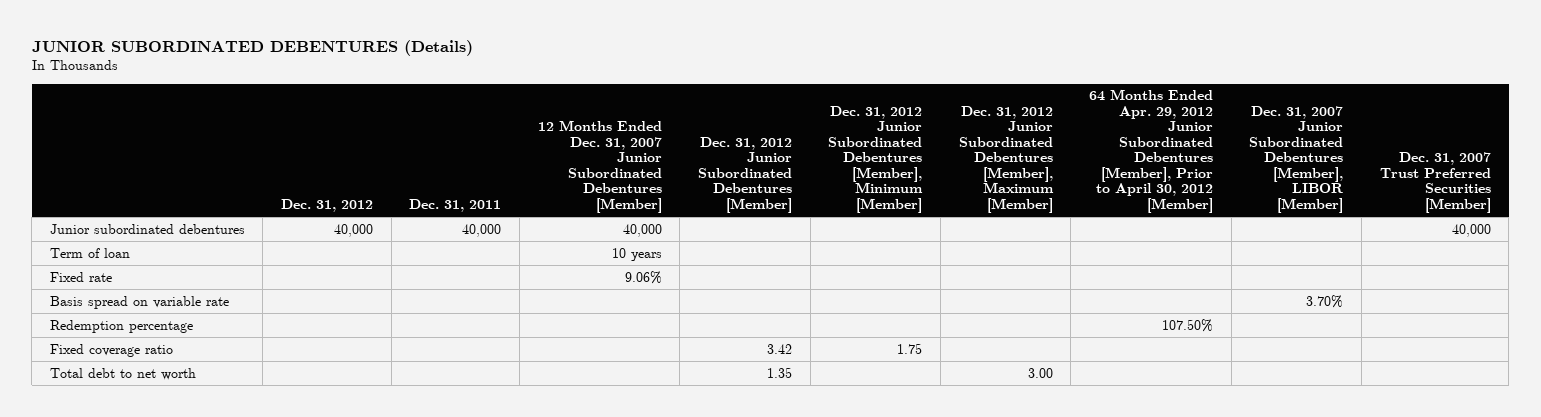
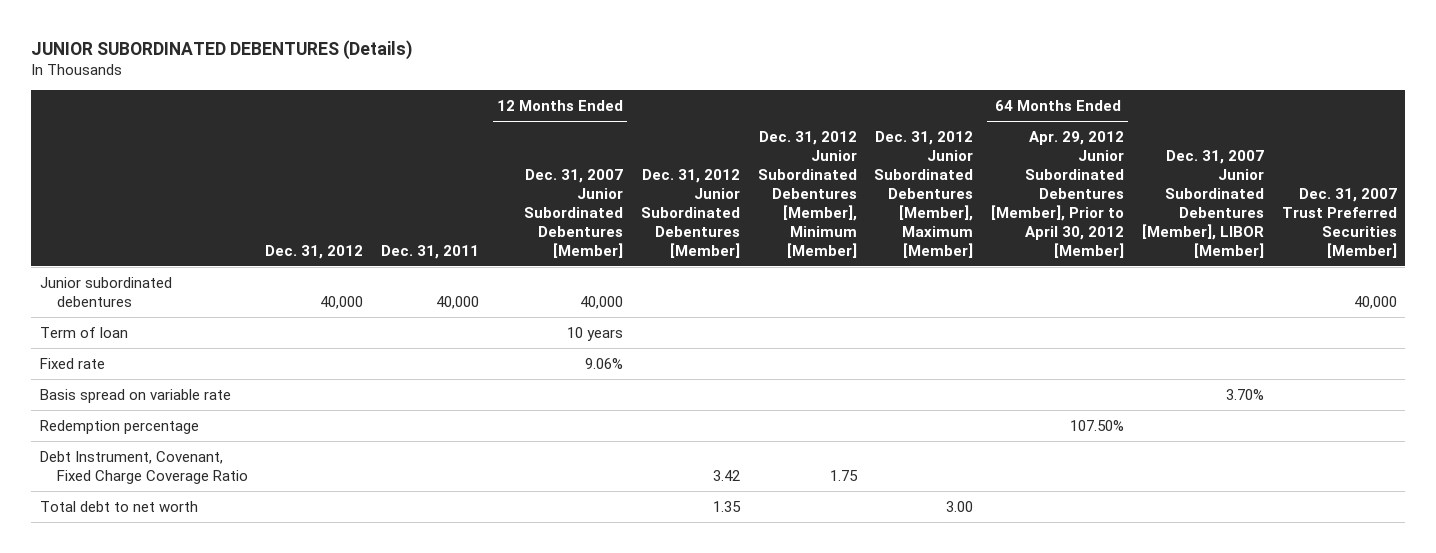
[49,343,173,357] Fixed coverage ratio -> [39,450,248,484] Debt Instrument, Covenant, Fixed Charge Coverage Ratio

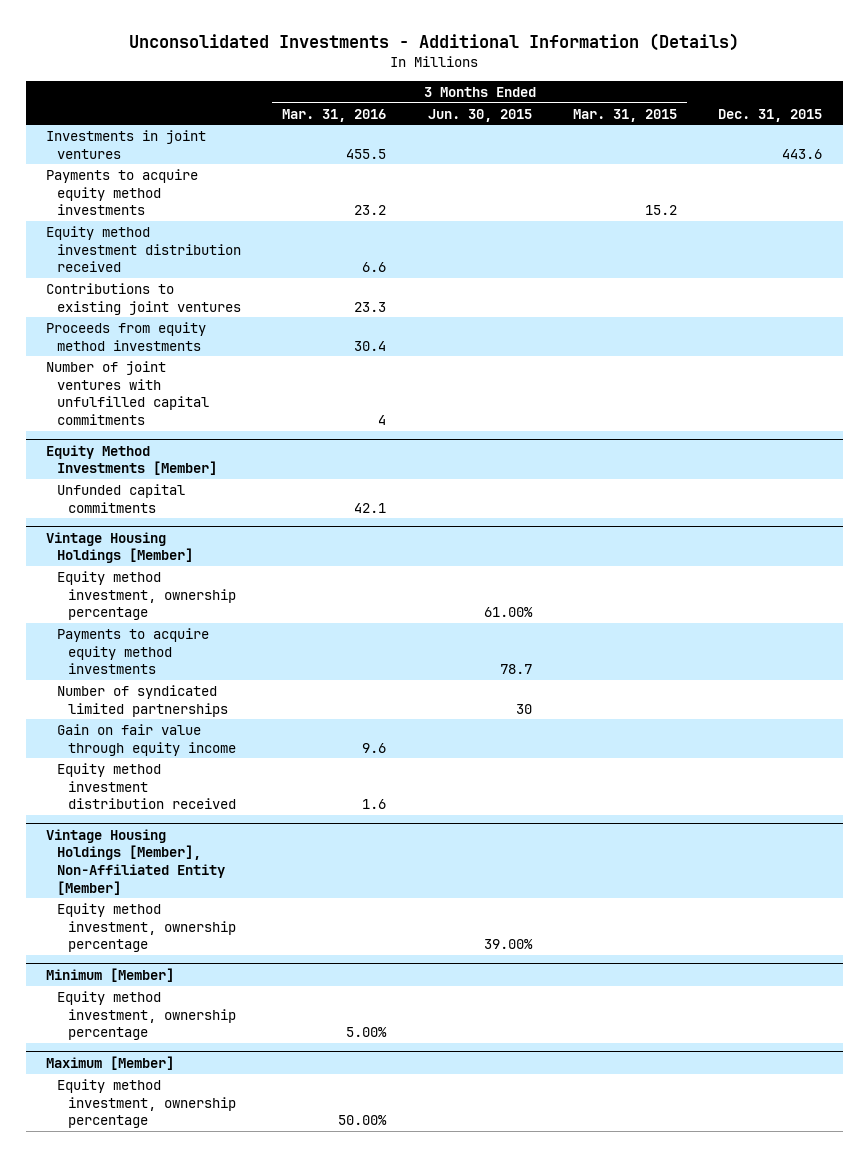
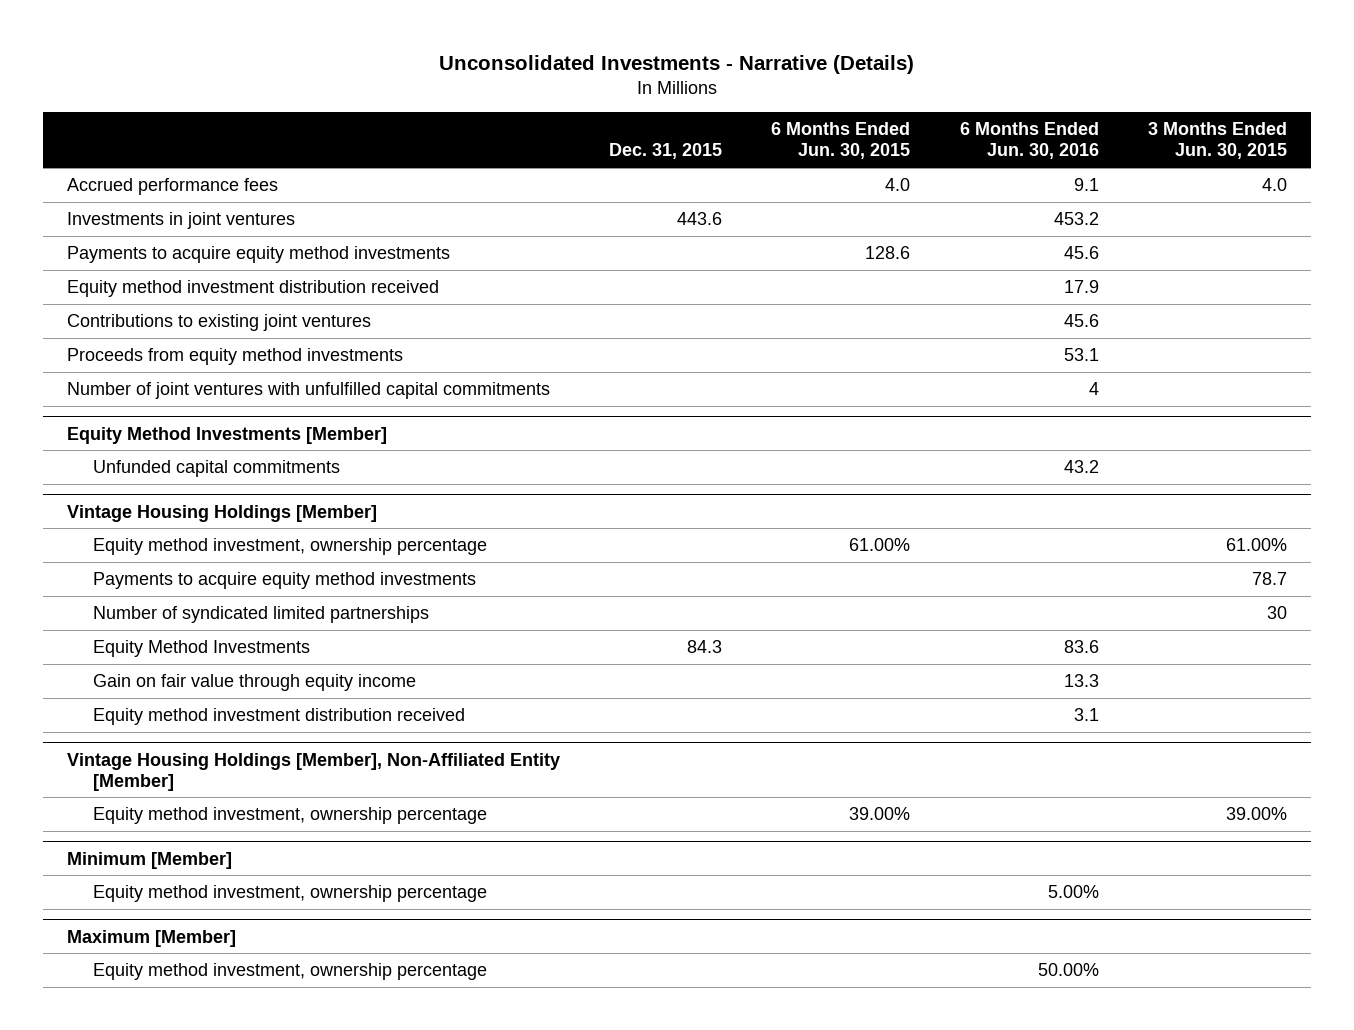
[129,32,740,51] Unconsolidated Investments - Additional Information (Details) -> [438,55,914,75] Unconsolidated Investments - Narrative (Details)
[282,108,387,122] Mar. 31, 2016 -> none
[572,108,677,122] Mar. 31, 2015 -> none
none -> [771,122,911,160] 6 Months Ended Jun. 30, 2015
none -> [959,122,1099,160] 6 Months Ended Jun. 30, 2016
none -> [67,177,279,195] Accrued performance fees
none -> [93,639,311,657] Equity Method Investments

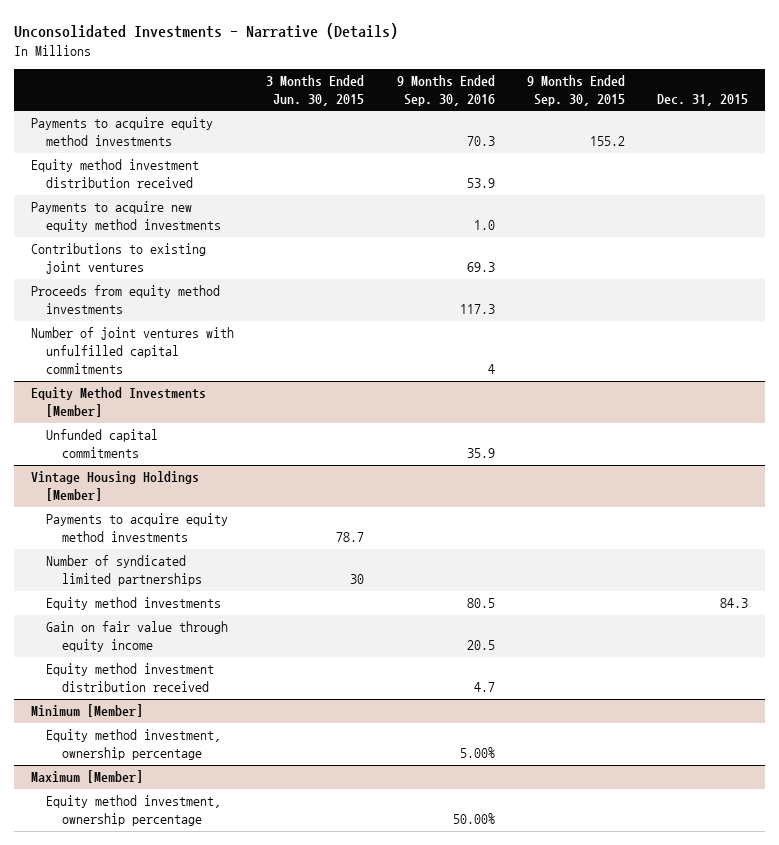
[771,122,911,160] 6 Months Ended Jun. 30, 2015 -> none
[959,122,1099,160] 6 Months Ended Jun. 30, 2016 -> none
none -> [396,75,495,106] 9 Months Ended Sep. 30, 2016
none -> [526,75,625,106] 9 Months Ended Sep. 30, 2015
[67,177,279,195] Accrued performance fees -> none
[67,211,296,229] Investments in joint ventures -> none
none -> [30,201,222,233] Payments to acquire new equity method investments
[93,537,488,555] Equity method investment, ownership percentage -> none
[93,639,311,657] Equity Method Investments -> [46,597,222,611] Equity method investments
[67,752,561,791] Vintage Housing Holdings [Member], Non-Affiliated Entity [Member] -> none
[93,806,488,824] Equity method investment, ownership percentage -> none

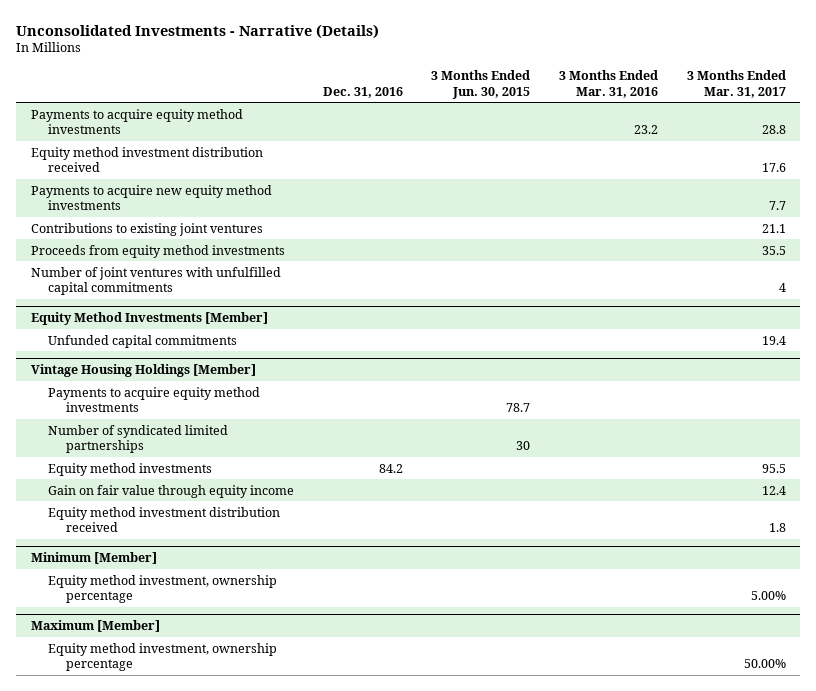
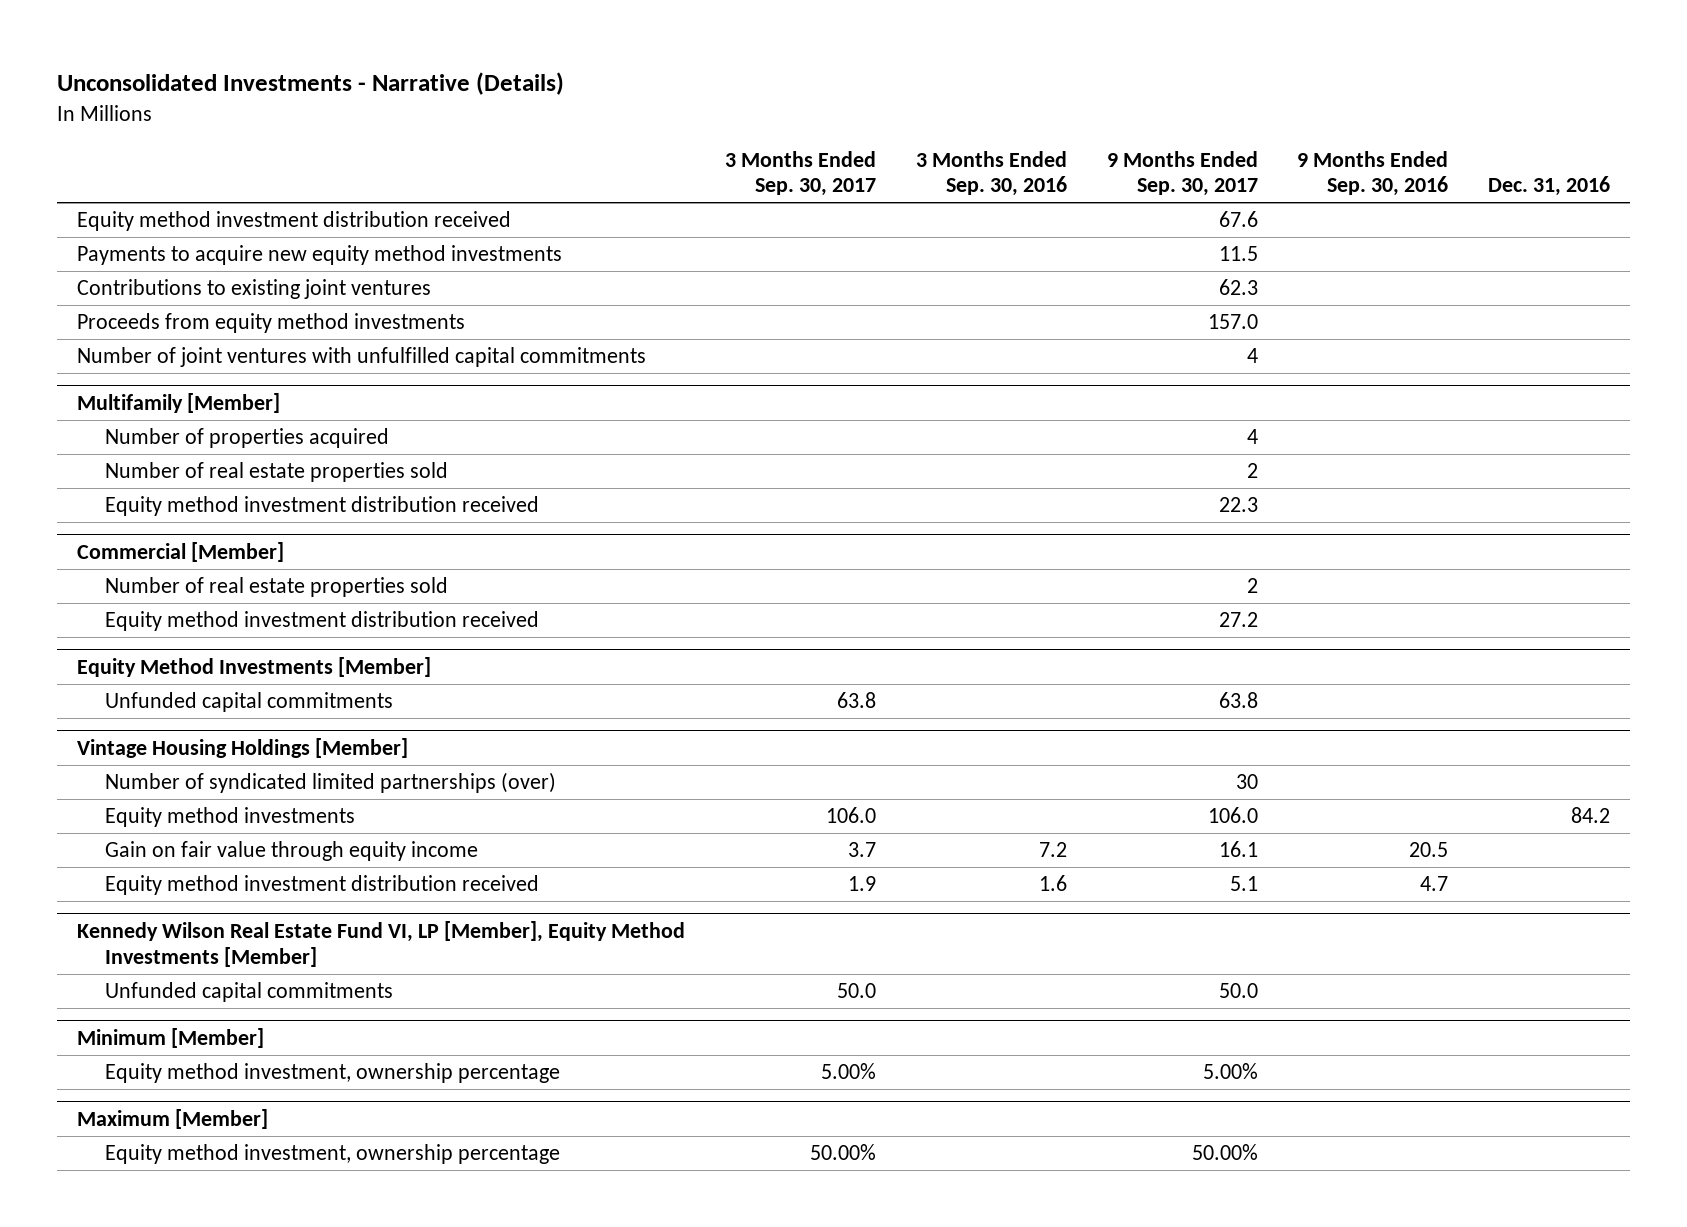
[431,70,531,99] 3 Months Ended Jun. 30, 2015 -> none
[559,70,659,98] 3 Months Ended Mar. 31, 2016 -> none
[686,70,786,98] 3 Months Ended Mar. 31, 2017 -> none
none -> [724,150,876,197] 3 Months Ended Sep. 30, 2017
none -> [915,150,1067,197] 3 Months Ended Sep. 30, 2016
none -> [1106,150,1258,197] 9 Months Ended Sep. 30, 2017
none -> [1297,150,1449,197] 9 Months Ended Sep. 30, 2016
[30,108,243,134] Payments to acquire equity method investments -> none
none -> [76,393,280,414] Multifamily [Member]
none -> [105,428,390,449] Number of properties acquired
none -> [105,462,449,483] Number of real estate properties sold
none -> [105,496,540,517] Equity method investment distribution received
none -> [76,542,284,563] Commercial [Member]
none -> [105,577,449,598] Number of real estate properties sold
none -> [105,611,540,632] Equity method investment distribution received
[48,386,261,412] Payments to acquire equity method investments -> none
[48,424,229,453] Number of syndicated limited partnerships -> [105,772,557,794] Number of syndicated limited partnerships (over)
none -> [76,921,685,967] Kennedy Wilson Real Estate Fund VI, LP [Member], Equity Method Investments [Member]
none -> [105,982,394,1003] Unfunded capital commitments

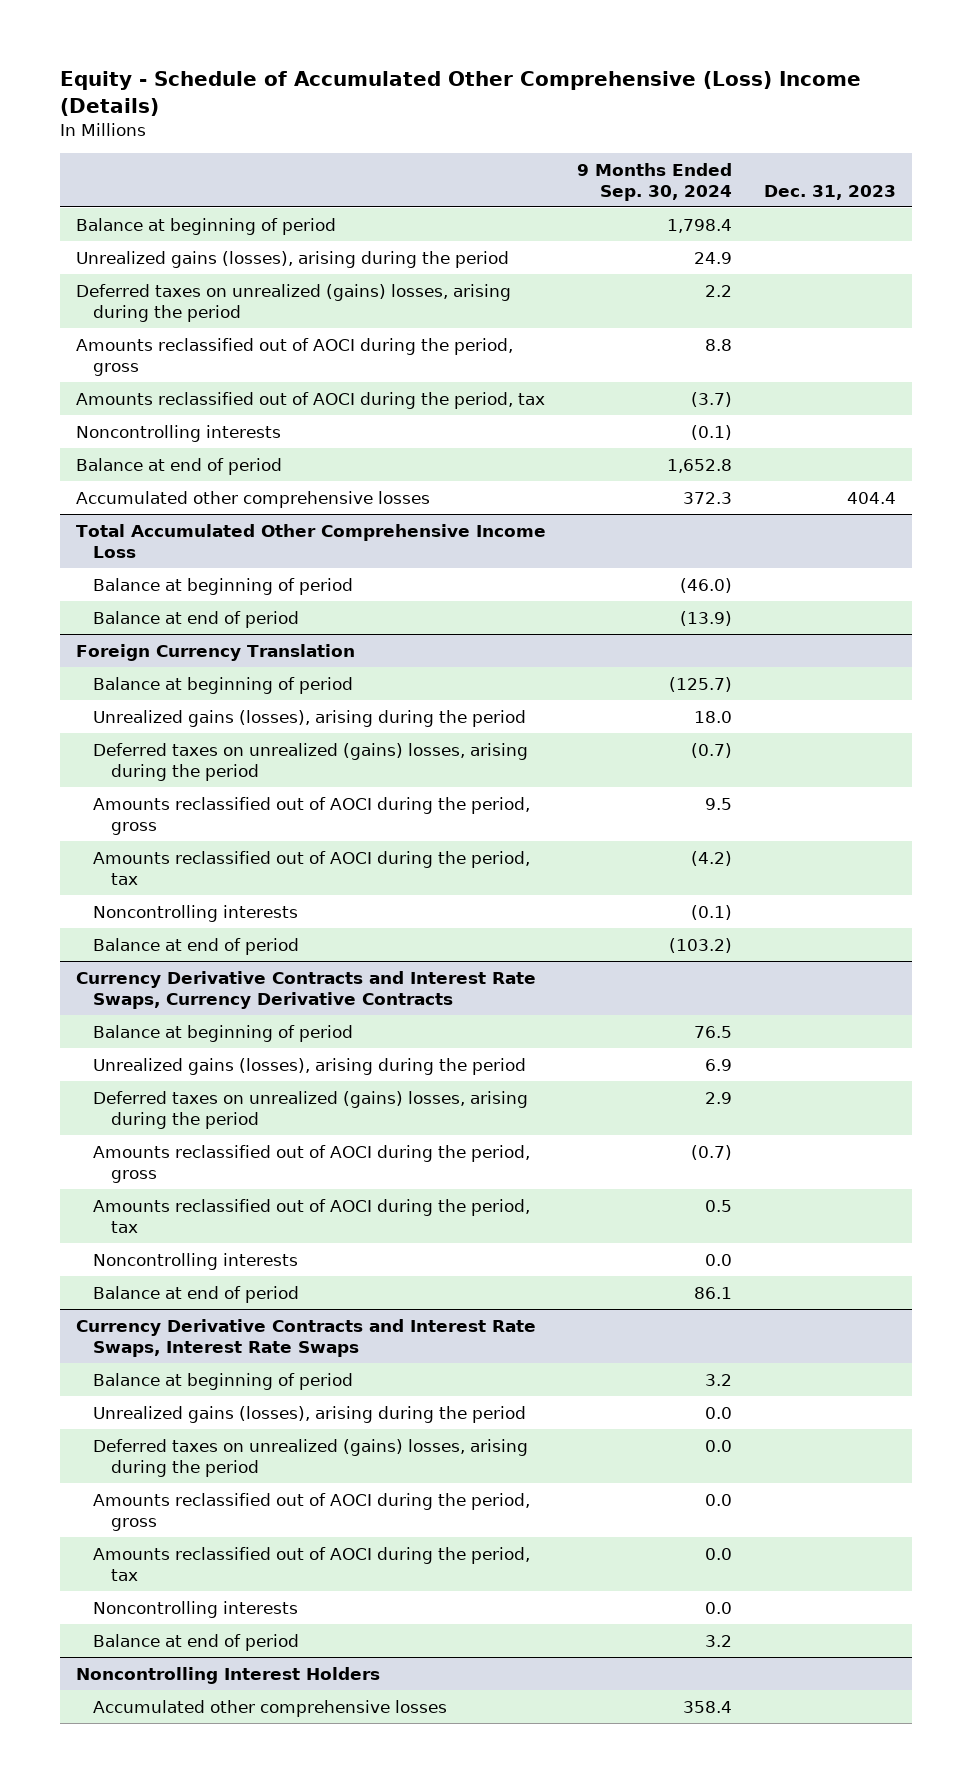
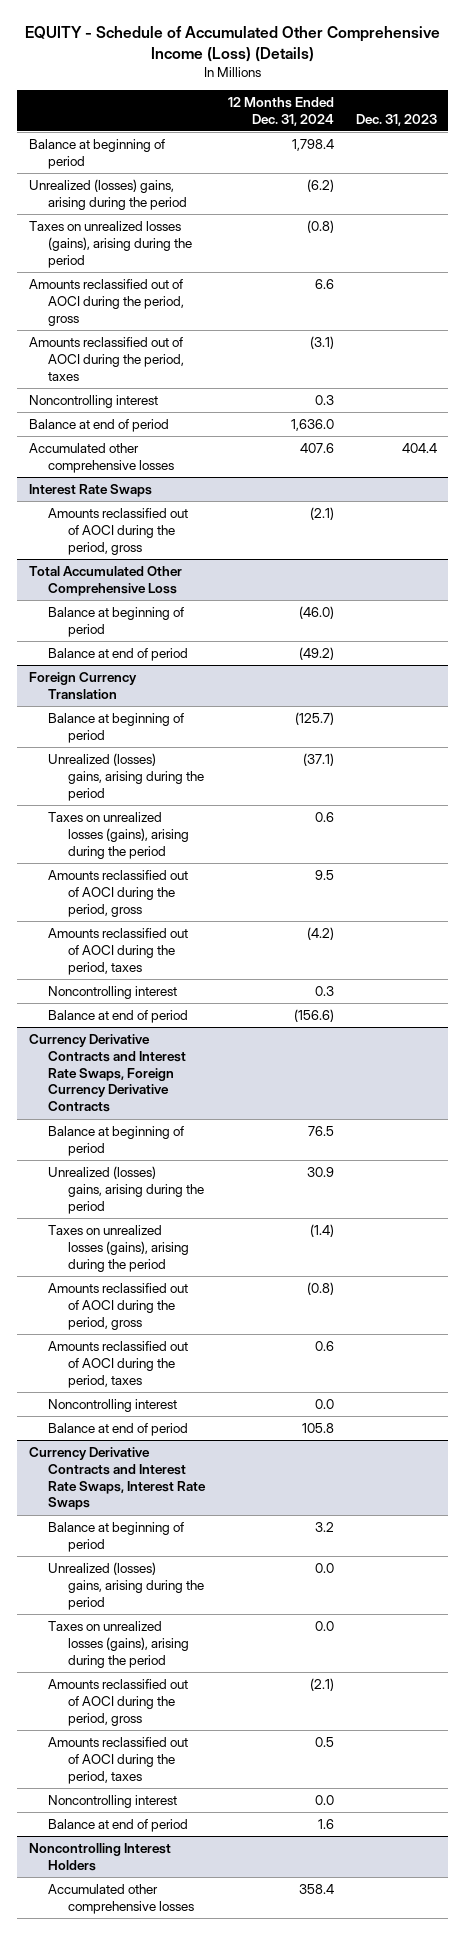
[59,71,861,116] Equity - Schedule of Accumulated Other Comprehensive (Loss) Income (Details) -> [24,25,440,62] EQUITY - Schedule of Accumulated Other Comprehensive Income (Loss) (Details)
[577,162,733,201] 9 Months Ended Sep. 30, 2024 -> none
none -> [227,96,334,126] 12 Months Ended Dec. 31, 2024
[75,250,509,268] Unrealized gains (losses), arising during the period -> [28,178,188,210] Unrealized (losses) gains, arising during the period
[75,283,511,322] Deferred taxes on unrealized (gains) losses, arising during the period -> [28,220,193,268] Taxes on unrealized losses (gains), arising during the period
[75,391,545,409] Amounts reclassified out of AOCI during the period, tax -> [28,336,185,381] Amounts reclassified out of AOCI during the period, taxes
[75,424,281,442] Noncontrolling interests -> [28,394,158,408] Noncontrolling interest
none -> [28,483,152,497] Interest Rate Swaps
none -> [48,507,189,555] Amounts reclassified out of AOCI during the period, gross
[75,523,546,558] Total Accumulated Other Comprehensive Income Loss -> [28,565,182,596] Total Accumulated Other Comprehensive Loss
[93,709,527,727] Unrealized gains (losses), arising during the period -> [48,752,205,801] Unrealized (losses) gains, arising during the period
[93,742,529,781] Deferred taxes on unrealized (gains) losses, arising during the period -> [48,811,190,859] Taxes on unrealized losses (gains), arising during the period
[93,850,531,885] Amounts reclassified out of AOCI during the period, tax -> [48,927,189,975] Amounts reclassified out of AOCI during the period, taxes
[93,904,299,922] Noncontrolling interests -> [48,985,178,999] Noncontrolling interest
[75,970,536,1009] Currency Derivative Contracts and Interest Rate Swaps, Currency Derivative Contracts -> [28,1033,187,1113] Currency Derivative Contracts and Interest Rate Swaps, Foreign Currency Derivative Contracts
[93,1057,527,1075] Unrealized gains (losses), arising during the period -> [48,1165,205,1214] Unrealized (losses) gains, arising during the period
[93,1090,529,1129] Deferred taxes on unrealized (gains) losses, arising during the period -> [48,1224,190,1272] Taxes on unrealized losses (gains), arising during the period
[93,1198,531,1233] Amounts reclassified out of AOCI during the period, tax -> [48,1340,189,1388] Amounts reclassified out of AOCI during the period, taxes
[93,1252,299,1270] Noncontrolling interests -> [48,1398,178,1412] Noncontrolling interest
[93,1405,527,1423] Unrealized gains (losses), arising during the period -> [48,1561,205,1610] Unrealized (losses) gains, arising during the period
[93,1438,529,1477] Deferred taxes on unrealized (gains) losses, arising during the period -> [48,1620,190,1668] Taxes on unrealized losses (gains), arising during the period
[93,1546,531,1581] Amounts reclassified out of AOCI during the period, tax -> [48,1736,189,1784] Amounts reclassified out of AOCI during the period, taxes
[93,1600,299,1618] Noncontrolling interests -> [48,1794,178,1808] Noncontrolling interest

